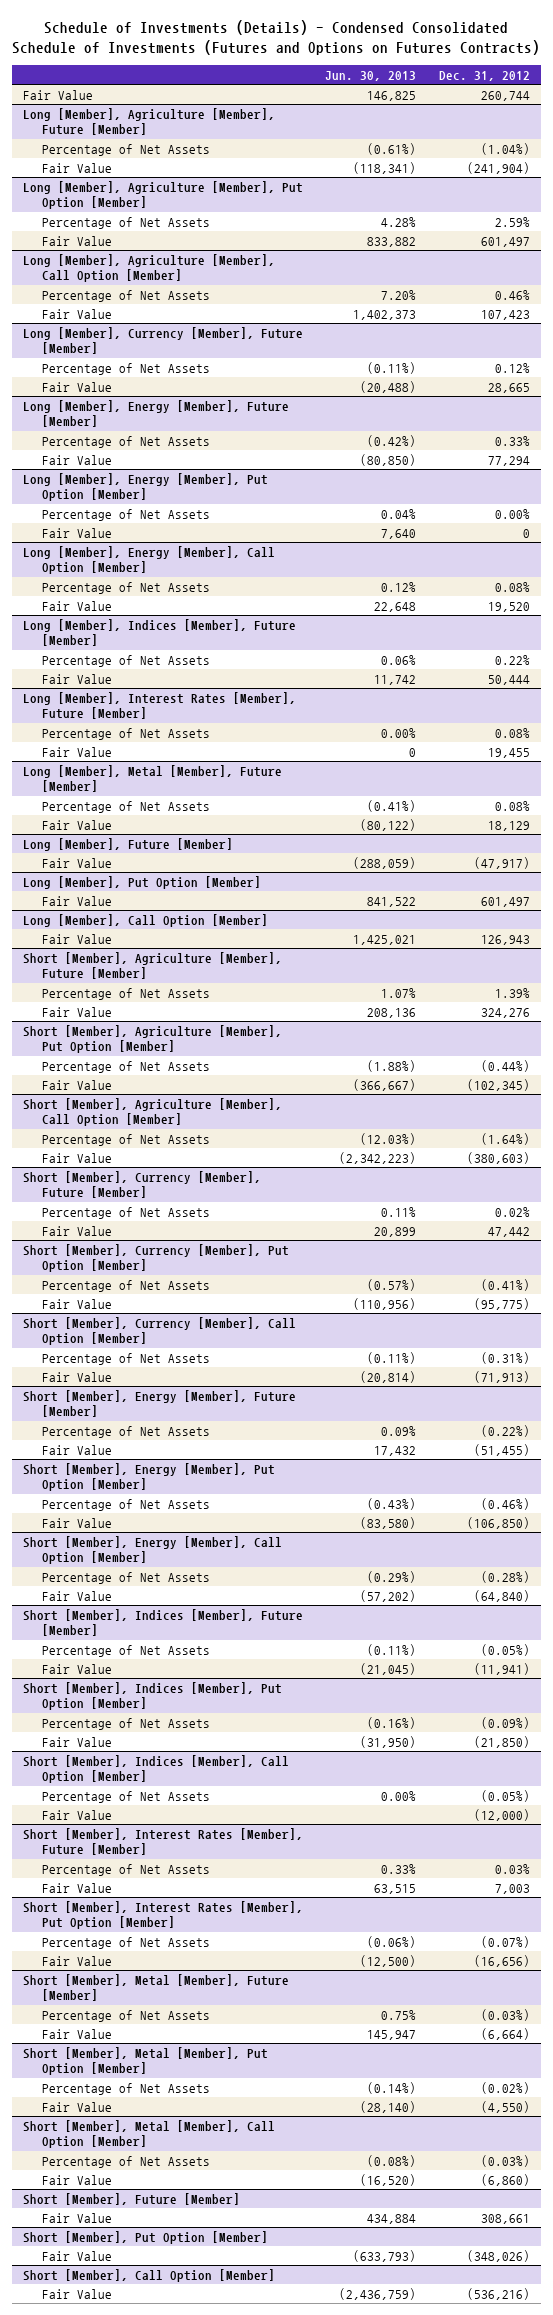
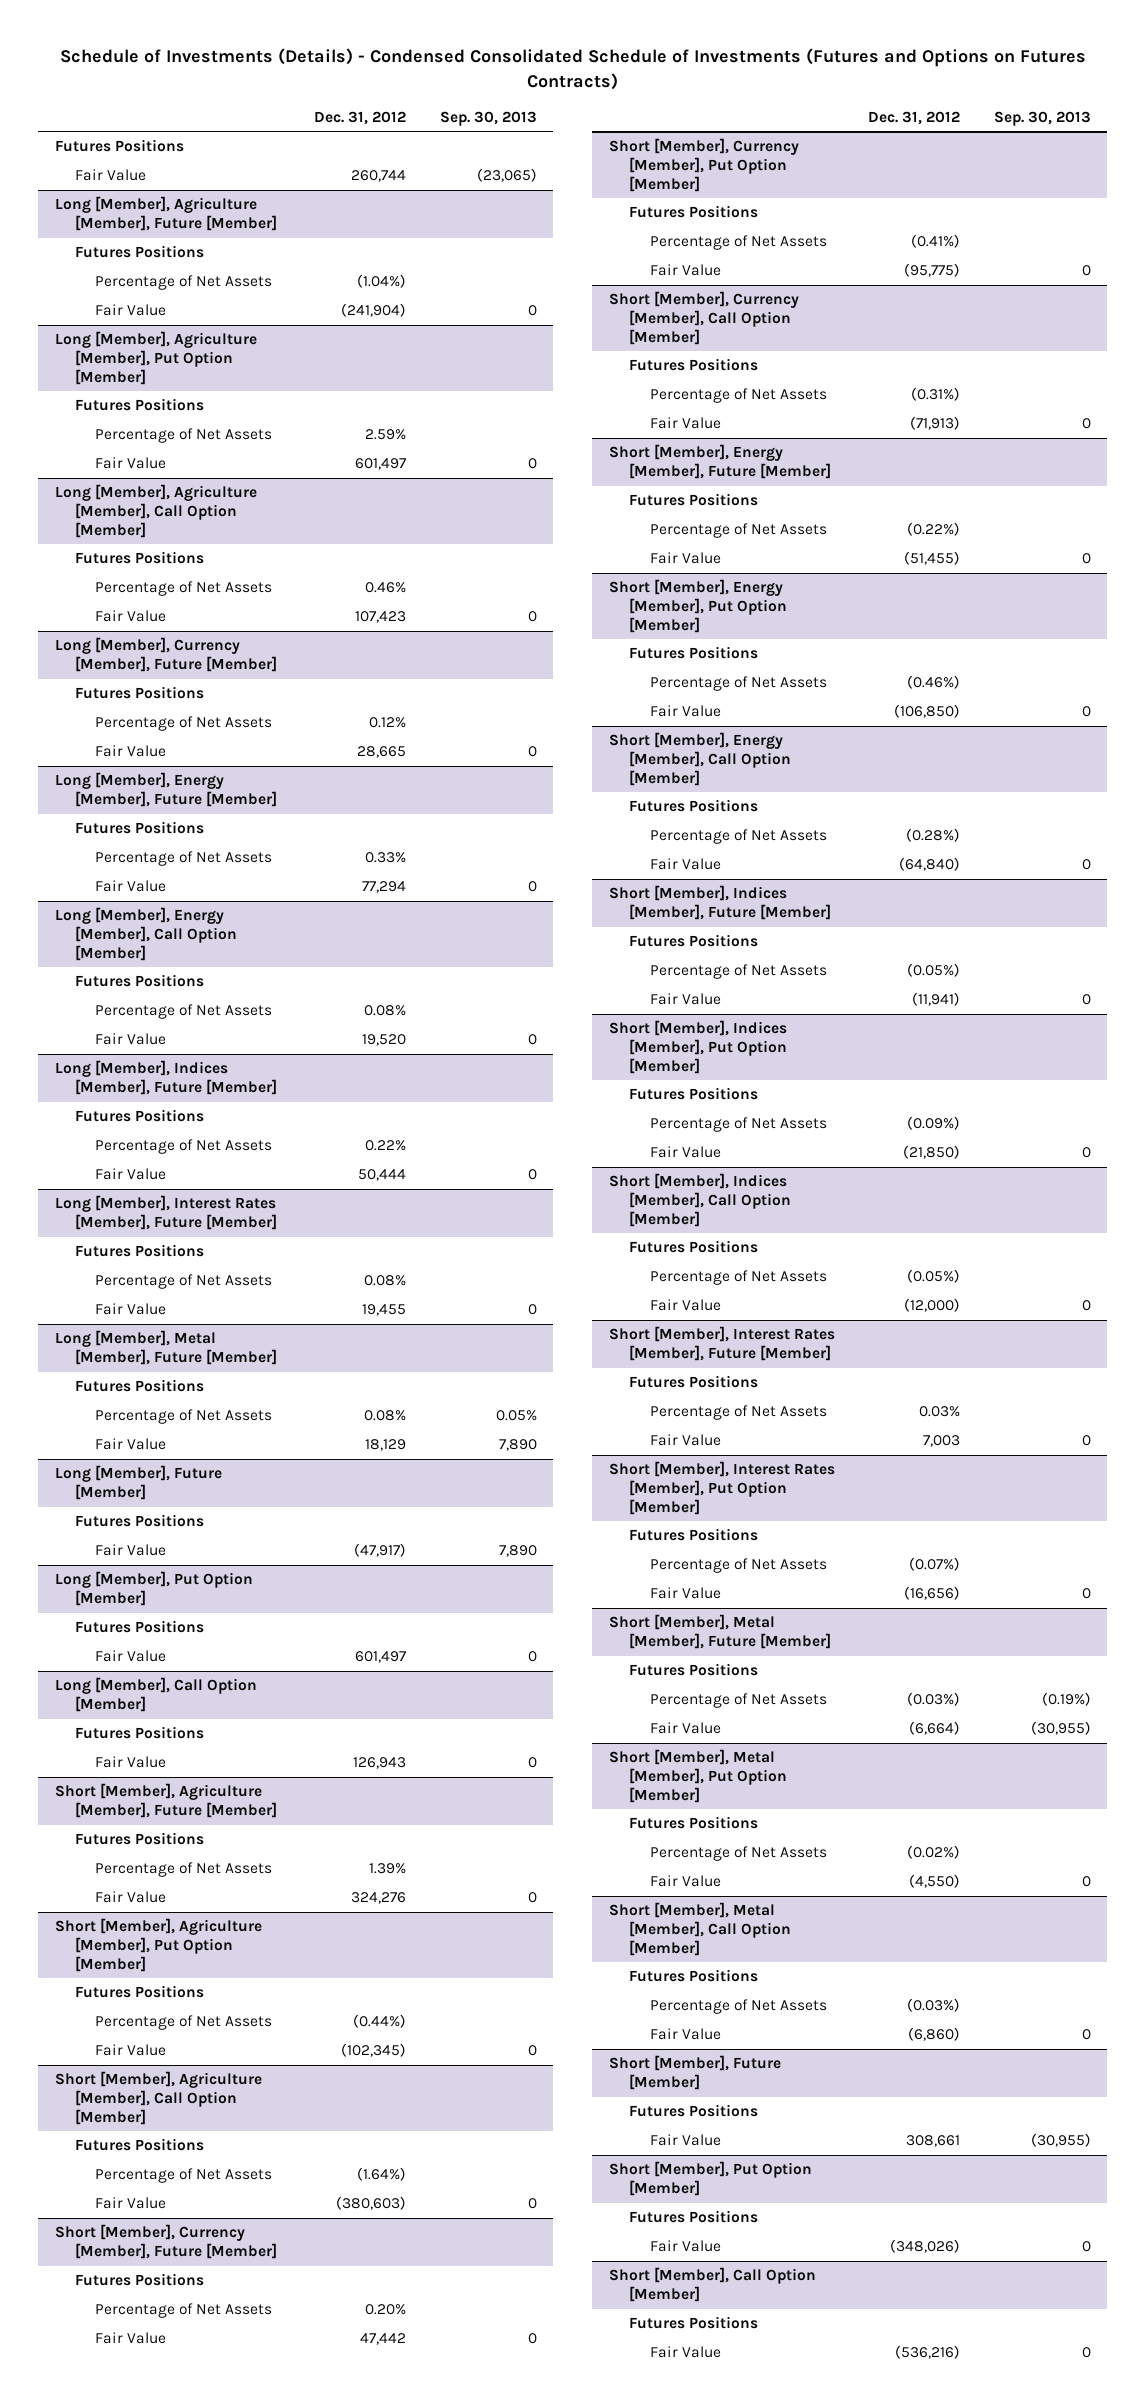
[325,70,417,81] Jun. 30, 2013 -> none
none -> [439,110,537,126] Sep. 30, 2013
none -> [54,139,184,153] Futures Positions
none -> [75,245,205,259] Futures Positions
none -> [75,398,205,412] Futures Positions
none -> [75,551,205,565] Futures Positions
none -> [75,686,205,700] Futures Positions
none -> [75,821,205,835] Futures Positions
[22,472,268,502] Long [Member], Energy [Member], Put Option [Member] -> none
[41,508,210,521] Percentage of Net Assets -> none
[41,527,112,538] Fair Value -> none
none -> [75,974,205,988] Futures Positions
none -> [75,1109,205,1123] Futures Positions
none -> [75,1244,205,1258] Futures Positions
none -> [75,1379,205,1393] Futures Positions
none -> [75,1514,205,1528] Futures Positions
none -> [75,1620,205,1634] Futures Positions
none -> [75,1726,205,1740] Futures Positions
none -> [75,1832,205,1846] Futures Positions
none -> [75,1985,205,1999] Futures Positions
none -> [75,2138,205,2152] Futures Positions
none -> [75,2273,205,2287] Futures Positions
[494,1206,530,1217] 0.02% -> [365,2304,407,2316] 0.20%
none -> [629,205,759,219] Futures Positions
none -> [629,358,759,372] Futures Positions
none -> [629,493,759,507] Futures Positions
none -> [629,646,759,660] Futures Positions
none -> [629,799,759,813] Futures Positions
none -> [629,934,759,948] Futures Positions
none -> [629,1087,759,1101] Futures Positions
none -> [629,1240,759,1254] Futures Positions
none -> [629,1375,759,1389] Futures Positions
none -> [629,1528,759,1542] Futures Positions
none -> [629,1663,759,1677] Futures Positions
none -> [629,1816,759,1830] Futures Positions
none -> [629,1969,759,1983] Futures Positions
none -> [629,2104,759,2118] Futures Positions
none -> [629,2210,759,2224] Futures Positions
none -> [629,2316,759,2330] Futures Positions

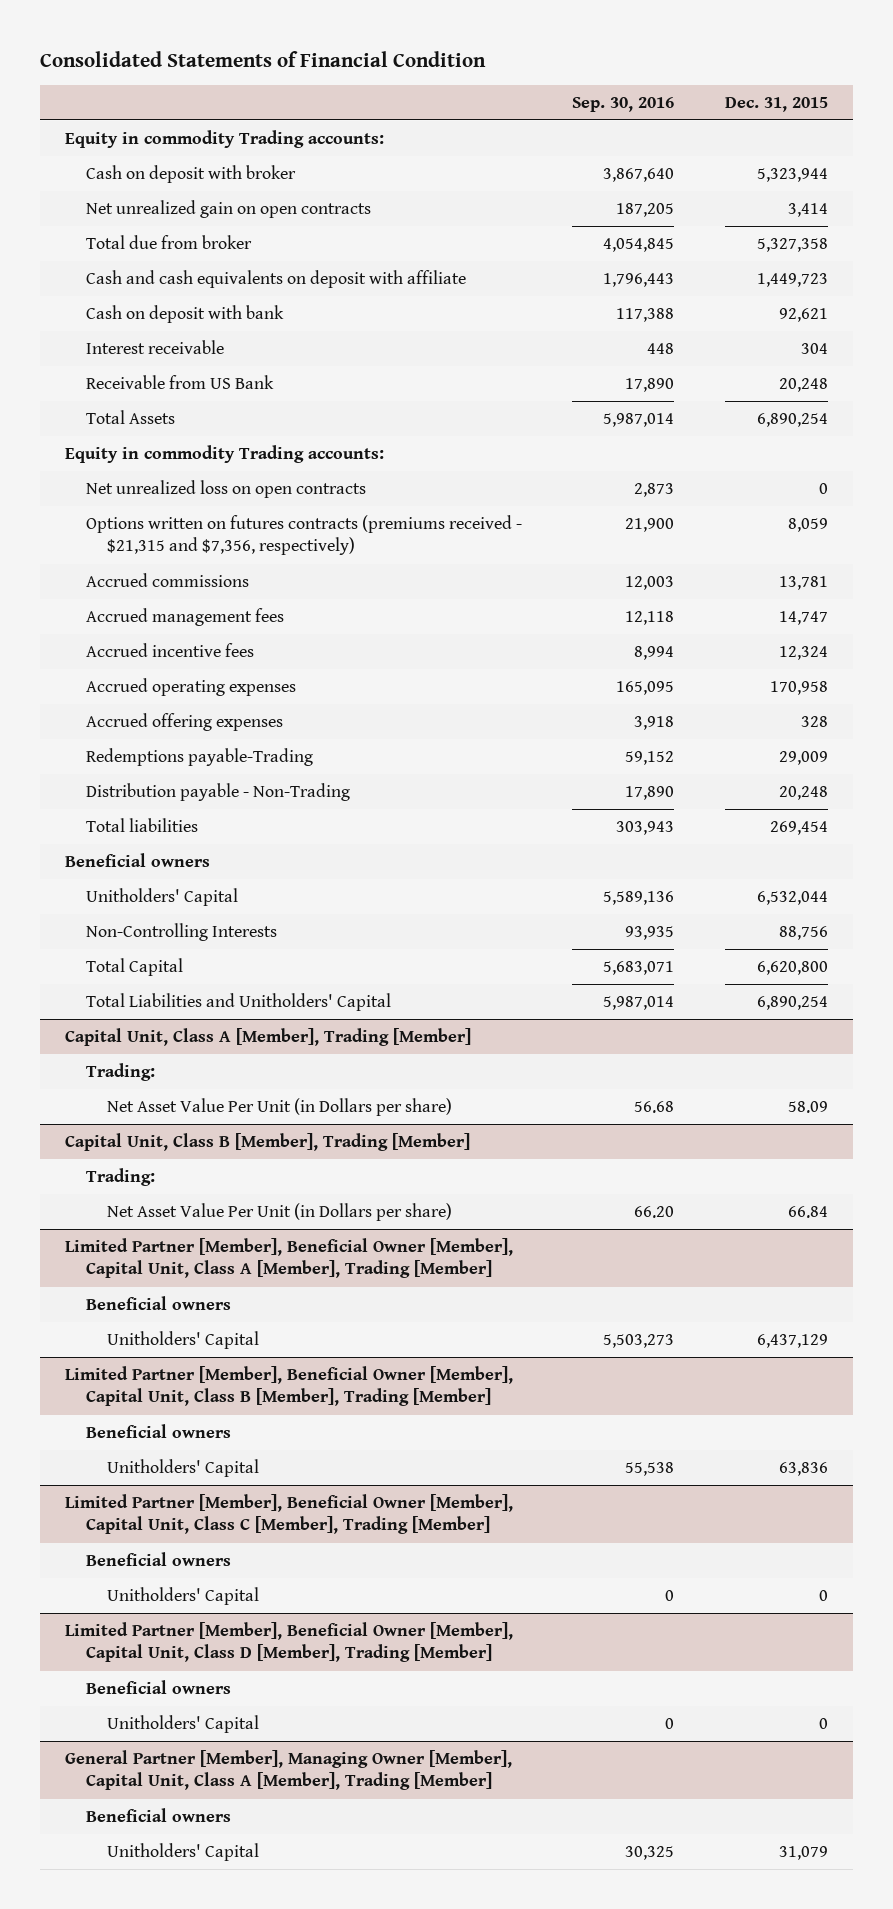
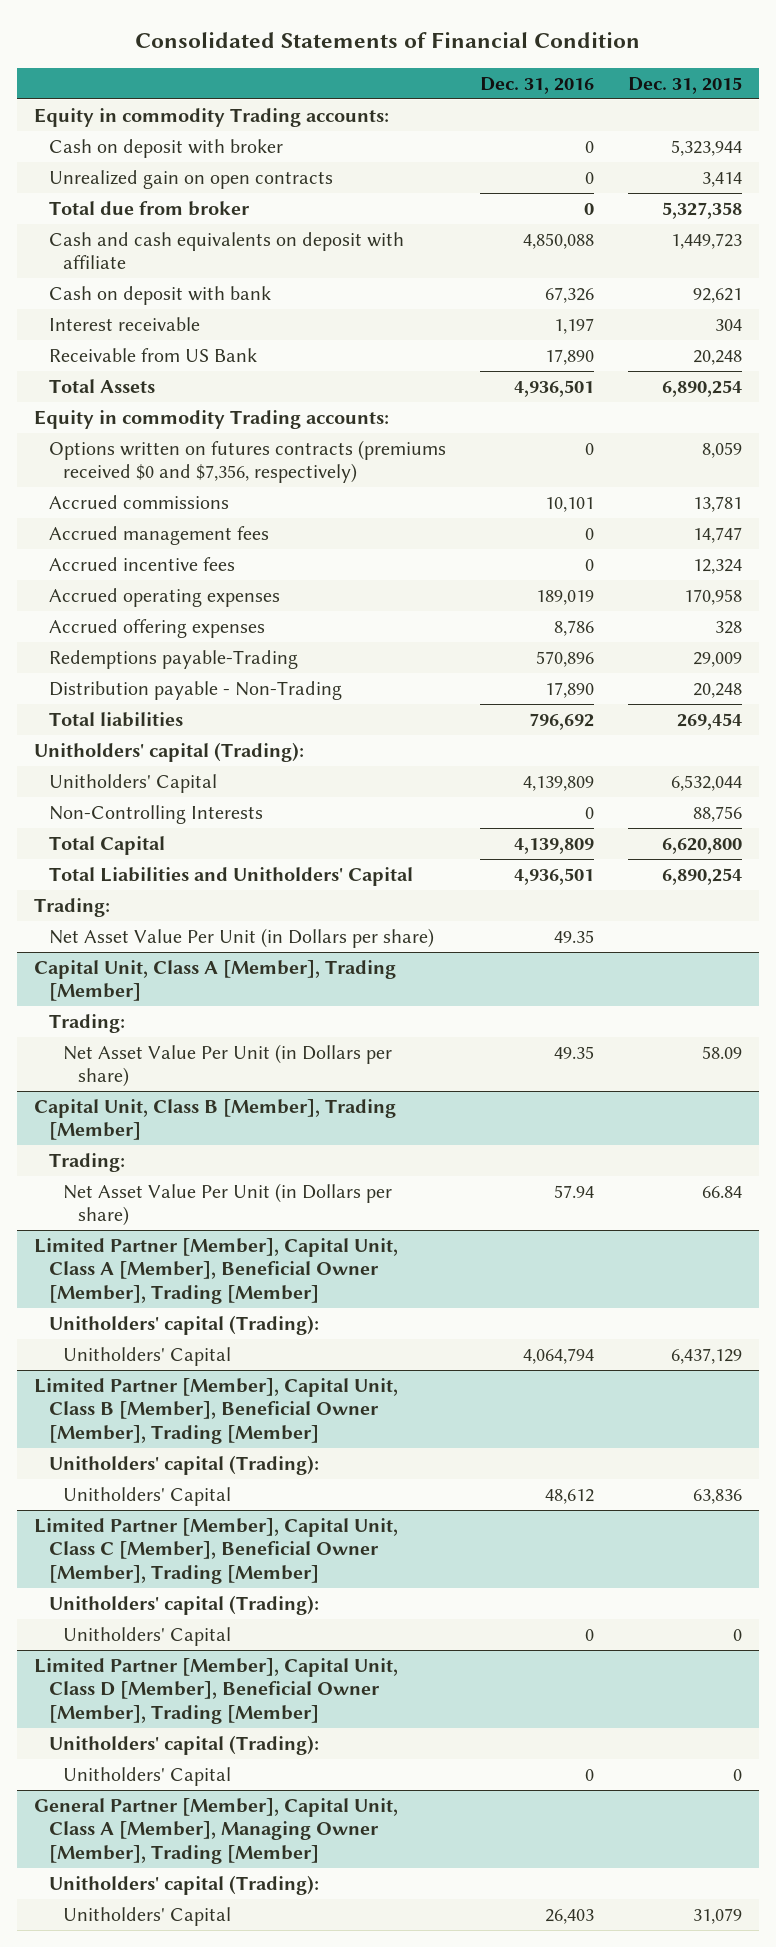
[572,96,675,112] Sep. 30, 2016 -> none
none -> [479,76,594,94] Dec. 31, 2016
[85,200,371,219] Net unrealized gain on open contracts -> [48,169,333,189] Unrealized gain on open contracts
[85,480,366,499] Net unrealized loss on open contracts -> none
[85,515,522,556] Options written on futures contracts (premiums received - $21,315 and $7,356, respectively) -> [48,439,446,484] Options written on futures contracts (premiums received $0 and $7,356, respectively)
[64,853,210,868] Beneficial owners -> none
none -> [34,741,305,762] Unitholders' capital (Trading):
none -> [34,897,111,917] Trading:
none -> [48,927,434,948] Net Asset Value Per Unit (in Dollars per share)
[85,1296,231,1311] Beneficial owners -> none
[64,1238,513,1279] Limited Partner [Member], Beneficial Owner [Member], Capital Unit, Class A [Member], Trading [Member] -> [34,1237,399,1305] Limited Partner [Member], Capital Unit, Class A [Member], Beneficial Owner [Member], Trading [Member]
none -> [48,1314,319,1335] Unitholders' capital (Trading):
[85,1424,231,1439] Beneficial owners -> none
[64,1366,513,1407] Limited Partner [Member], Beneficial Owner [Member], Capital Unit, Class B [Member], Trading [Member] -> [34,1377,399,1445] Limited Partner [Member], Capital Unit, Class B [Member], Beneficial Owner [Member], Trading [Member]
none -> [48,1454,319,1475] Unitholders' capital (Trading):
[85,1552,231,1567] Beneficial owners -> none
[64,1494,513,1535] Limited Partner [Member], Beneficial Owner [Member], Capital Unit, Class C [Member], Trading [Member] -> [34,1517,399,1585] Limited Partner [Member], Capital Unit, Class C [Member], Beneficial Owner [Member], Trading [Member]
none -> [48,1594,319,1615] Unitholders' capital (Trading):
[85,1680,231,1695] Beneficial owners -> none
[64,1622,513,1663] Limited Partner [Member], Beneficial Owner [Member], Capital Unit, Class D [Member], Trading [Member] -> [34,1657,399,1725] Limited Partner [Member], Capital Unit, Class D [Member], Beneficial Owner [Member], Trading [Member]
none -> [48,1734,319,1755] Unitholders' capital (Trading):
[85,1808,231,1823] Beneficial owners -> none
[64,1750,512,1791] General Partner [Member], Managing Owner [Member], Capital Unit, Class A [Member], Trading [Member] -> [34,1797,399,1865] General Partner [Member], Capital Unit, Class A [Member], Managing Owner [Member], Trading [Member]
none -> [48,1874,319,1895] Unitholders' capital (Trading):

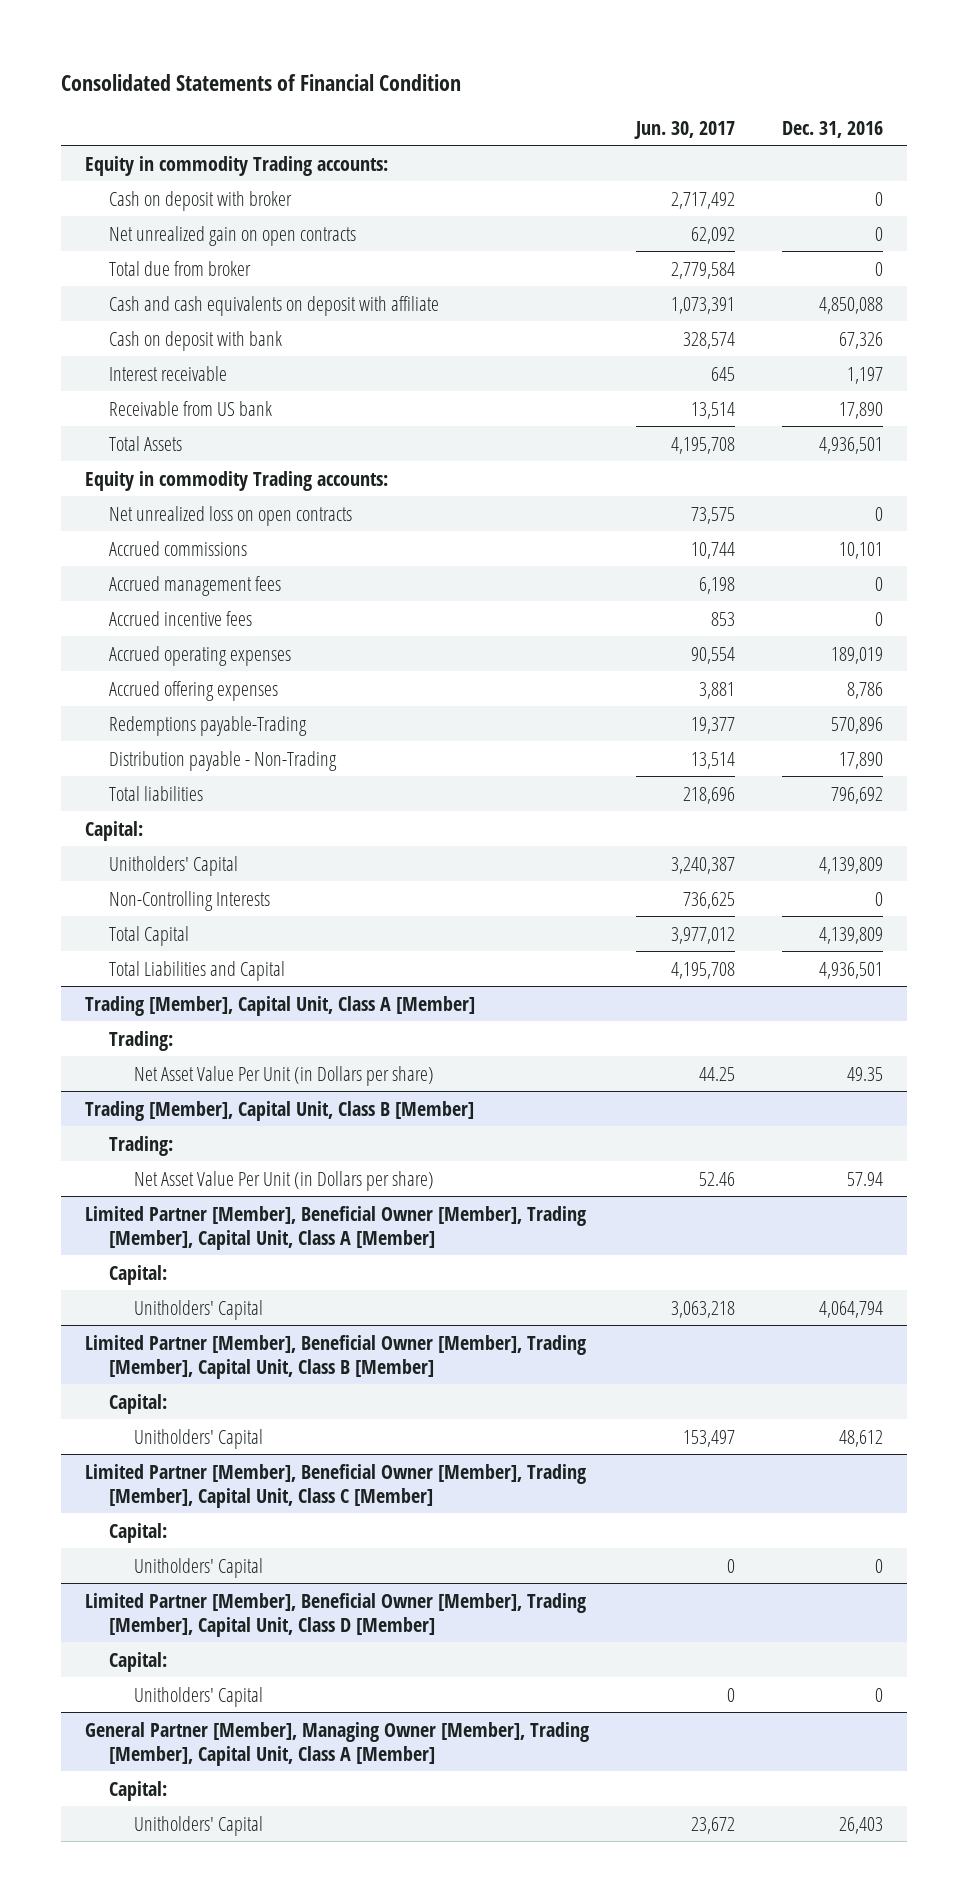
[627,76,742,94] Dec. 31, 2015 -> none
none -> [633,120,735,139] Jun. 30, 2017
[48,169,333,189] Unrealized gain on open contracts -> [109,225,357,246] Net unrealized gain on open contracts
[48,347,257,362] Receivable from US Bank -> [109,400,273,416] Receivable from US bank
[48,439,446,484] Options written on futures contracts (premiums received $0 and $7,356, respectively) -> [109,505,353,526] Net unrealized loss on open contracts
[34,741,305,762] Unitholders' capital (Trading): -> none
none -> [84,820,143,841] Capital:
[34,897,111,917] Trading: -> none
[48,927,434,948] Net Asset Value Per Unit (in Dollars per share) -> none
[48,866,413,886] Total Liabilities and Unitholders' Capital -> [109,960,286,981] Total Liabilities and Capital
[34,959,397,1002] Capital Unit, Class A [Member], Trading [Member] -> [84,995,475,1016] Trading [Member], Capital Unit, Class A [Member]
[34,1098,397,1141] Capital Unit, Class B [Member], Trading [Member] -> [84,1100,474,1121] Trading [Member], Capital Unit, Class B [Member]
[48,1314,319,1335] Unitholders' capital (Trading): -> none
[34,1237,399,1305] Limited Partner [Member], Capital Unit, Class A [Member], Beneficial Owner [Member], Trading [Member] -> [84,1205,586,1250] Limited Partner [Member], Beneficial Owner [Member], Trading [Member], Capital Unit, Class A [Member]
none -> [109,1264,168,1285] Capital:
[48,1454,319,1475] Unitholders' capital (Trading): -> none
[34,1377,399,1445] Limited Partner [Member], Capital Unit, Class B [Member], Beneficial Owner [Member], Trading [Member] -> [84,1334,586,1379] Limited Partner [Member], Beneficial Owner [Member], Trading [Member], Capital Unit, Class B [Member]
none -> [109,1393,168,1414] Capital:
[48,1594,319,1615] Unitholders' capital (Trading): -> none
[34,1517,399,1585] Limited Partner [Member], Capital Unit, Class C [Member], Beneficial Owner [Member], Trading [Member] -> [84,1463,586,1508] Limited Partner [Member], Beneficial Owner [Member], Trading [Member], Capital Unit, Class C [Member]
none -> [109,1522,168,1543] Capital:
[48,1734,319,1755] Unitholders' capital (Trading): -> none
[34,1657,399,1725] Limited Partner [Member], Capital Unit, Class D [Member], Beneficial Owner [Member], Trading [Member] -> [84,1592,586,1637] Limited Partner [Member], Beneficial Owner [Member], Trading [Member], Capital Unit, Class D [Member]
none -> [109,1651,168,1672] Capital:
[48,1874,319,1895] Unitholders' capital (Trading): -> none
[34,1797,399,1865] General Partner [Member], Capital Unit, Class A [Member], Managing Owner [Member], Trading [Member] -> [84,1721,589,1766] General Partner [Member], Managing Owner [Member], Trading [Member], Capital Unit, Class A [Member]
none -> [109,1780,168,1801] Capital:

